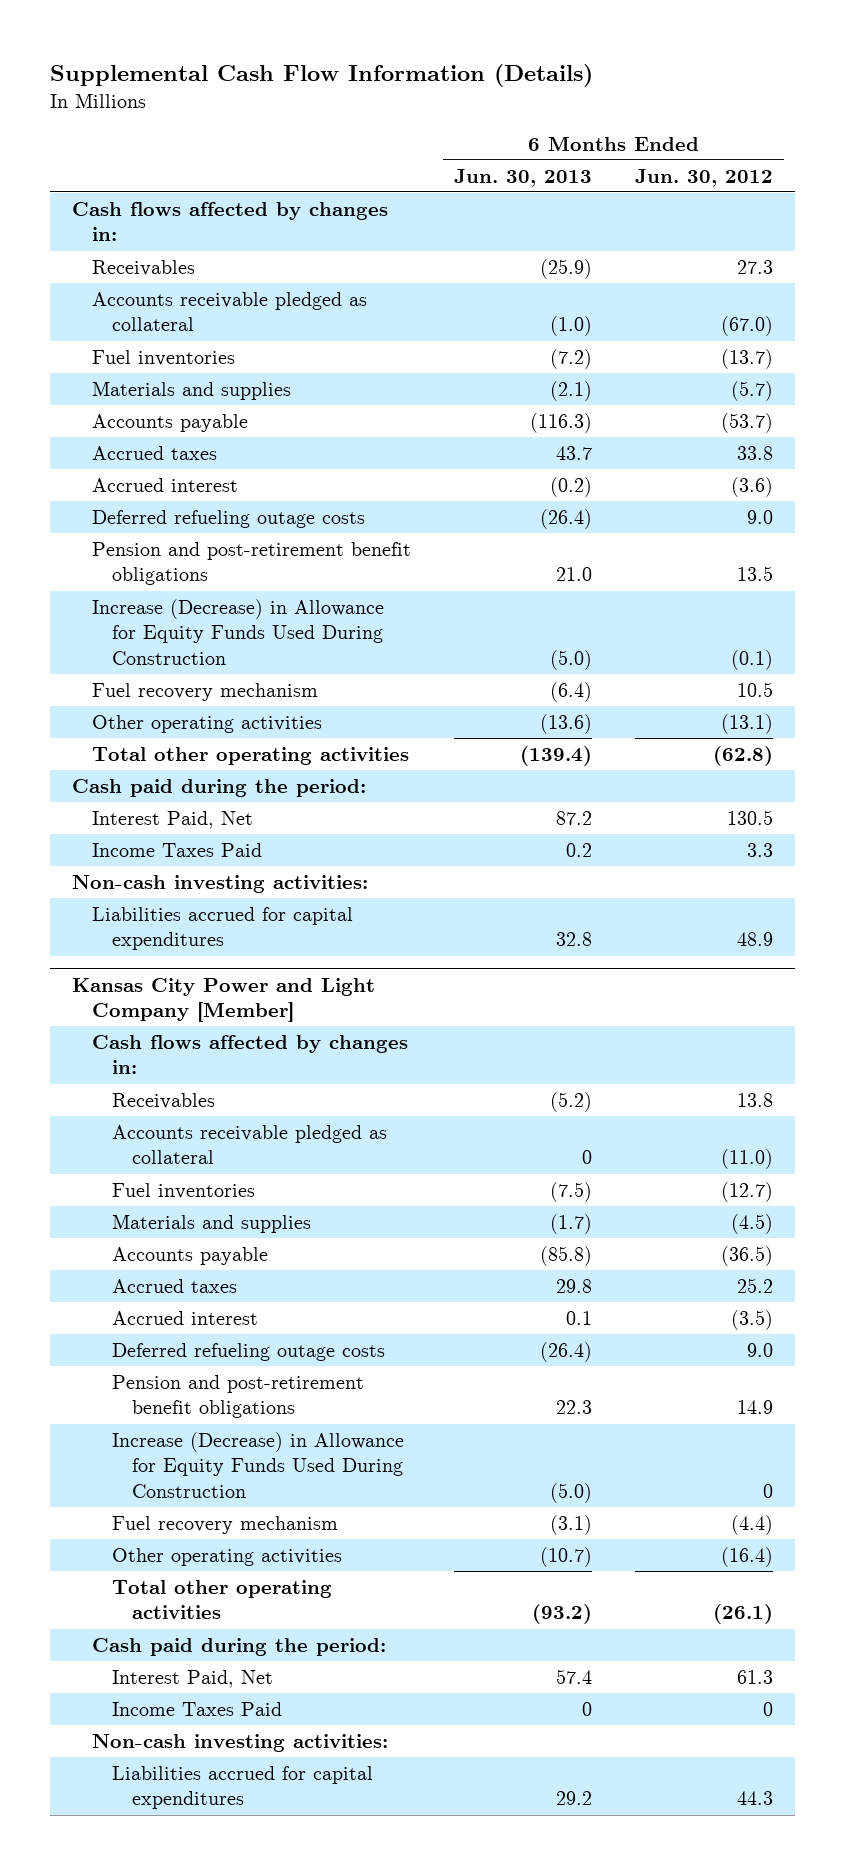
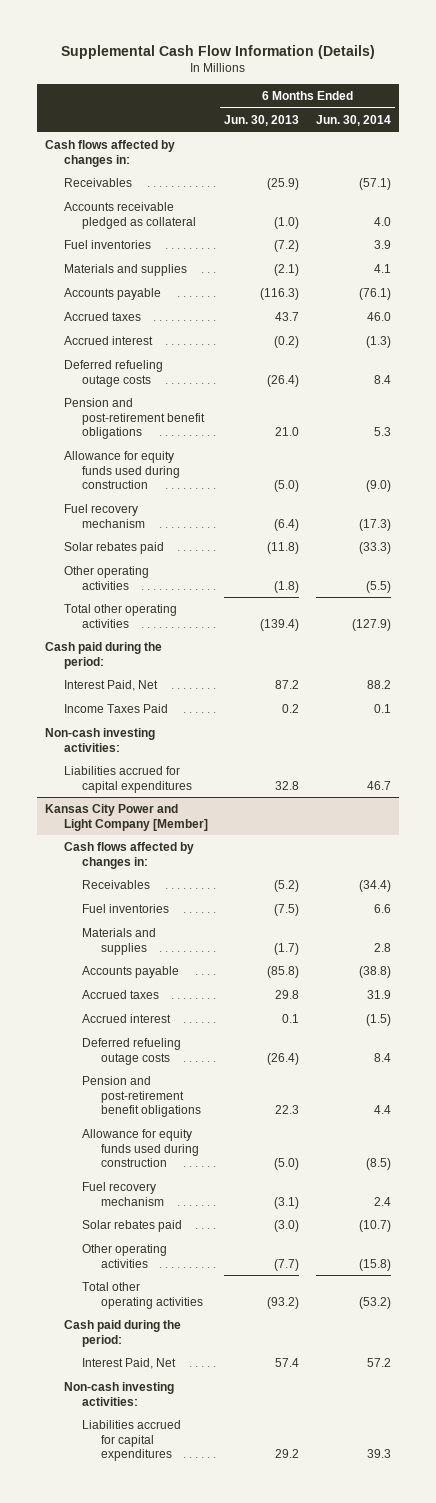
[635,168,774,187] Jun. 30, 2012 -> none
none -> [316,114,392,126] Jun. 30, 2014
[92,598,385,666] Increase (Decrease) in Allowance for Equity Funds Used During Construction -> [63,451,181,490] Allowance for equity funds used during construction
none -> [63,542,164,555] Solar rebates paid
[540,713,593,734] (13.6) -> [274,580,300,593] (1.8)
[112,1124,388,1165] Accounts receivable pledged as collateral -> none
[112,1431,405,1499] Increase (Decrease) in Allowance for Equity Funds Used During Construction -> [82,1129,199,1168] Allowance for equity funds used during construction
none -> [82,1220,183,1233] Solar rebates paid
[540,1546,593,1567] (10.7) -> [274,1258,300,1271] (7.7)
[112,1701,283,1716] Income Taxes Paid -> none

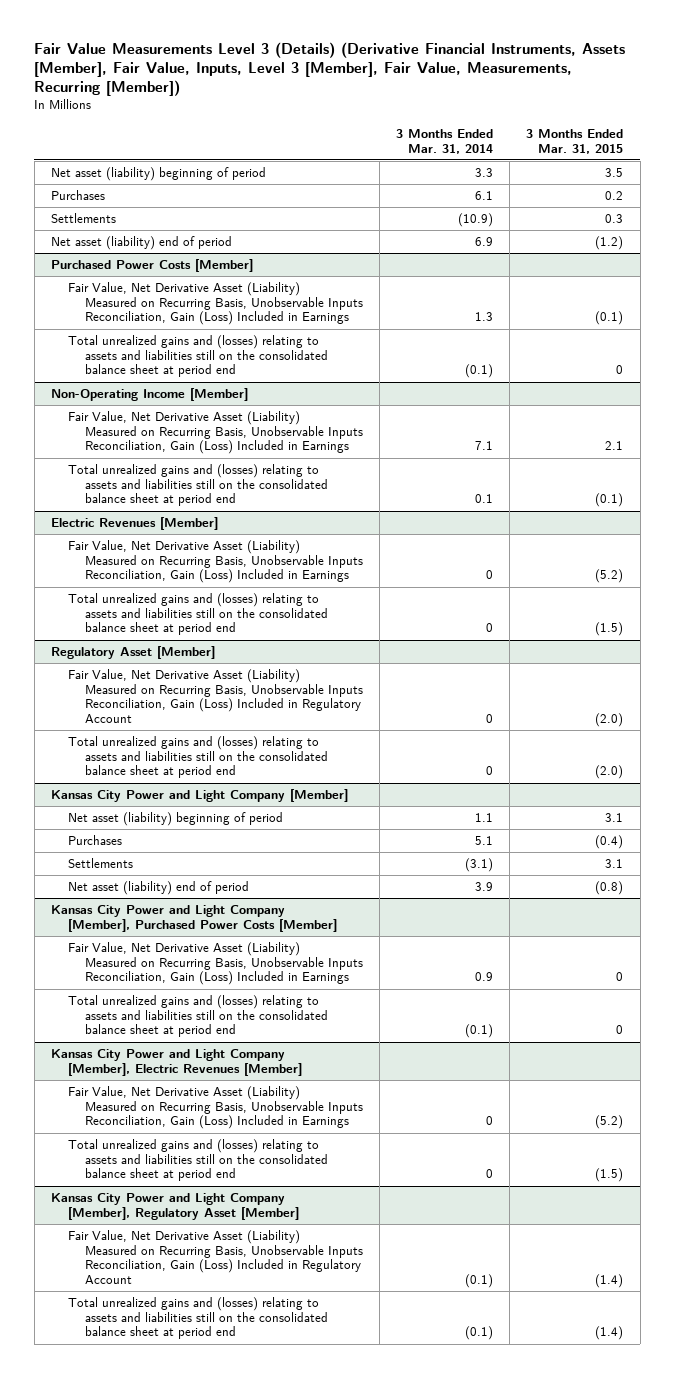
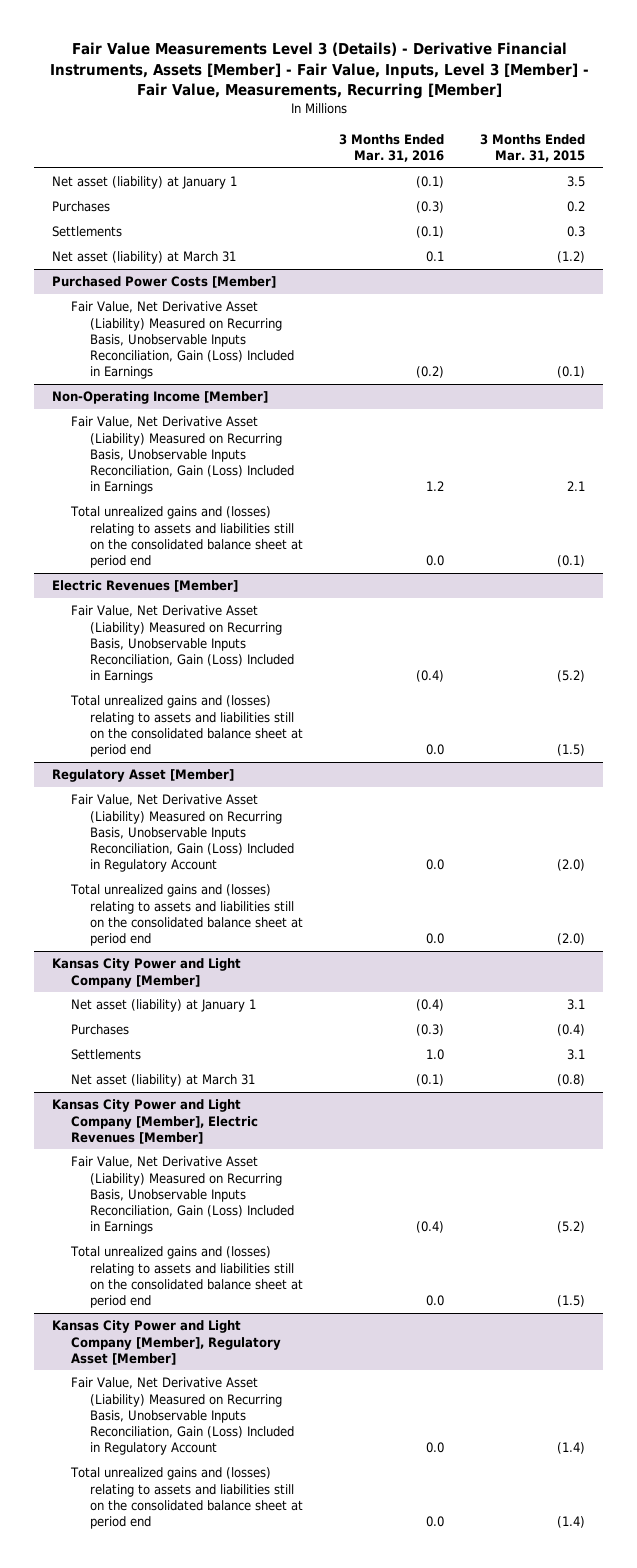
[34,41,626,97] Fair Value Measurements Level 3 (Details) (Derivative Financial Instruments, Assets [Member], Fair Value, Inputs, Level 3 [Member], Fair Value, Measurements, Recurring [Member]) -> [49,42,589,100] Fair Value Measurements Level 3 (Details) - Derivative Financial Instruments, Assets [Member] - Fair Value, Inputs, Level 3 [Member] - Fair Value, Measurements, Recurring [Member]
[396,128,494,154] 3 Months Ended Mar. 31, 2014 -> none
none -> [339,133,445,162] 3 Months Ended Mar. 31, 2016
[50,167,266,182] Net asset (liability) beginning of period -> [51,176,237,190] Net asset (liability) at January 1
[50,236,232,251] Net asset (liability) end of period -> [51,251,236,265] Net asset (liability) at March 31
[67,335,328,378] Total unrealized gains and (losses) relating to assets and liabilities still on the consolidated balance sheet at period end -> none
[67,812,283,827] Net asset (liability) beginning of period -> [71,999,257,1013] Net asset (liability) at January 1
[50,905,337,932] Kansas City Power and Light Company [Member], Purchased Power Costs [Member] -> none
[67,942,363,986] Fair Value, Net Derivative Asset (Liability) Measured on Recurring Basis, Unobservable Inputs Reconciliation, Gain (Loss) Included in Earnings -> none
[67,995,328,1038] Total unrealized gains and (losses) relating to assets and liabilities still on the consolidated balance sheet at period end -> none
[67,881,249,896] Net asset (liability) end of period -> [71,1074,256,1088] Net asset (liability) at March 31

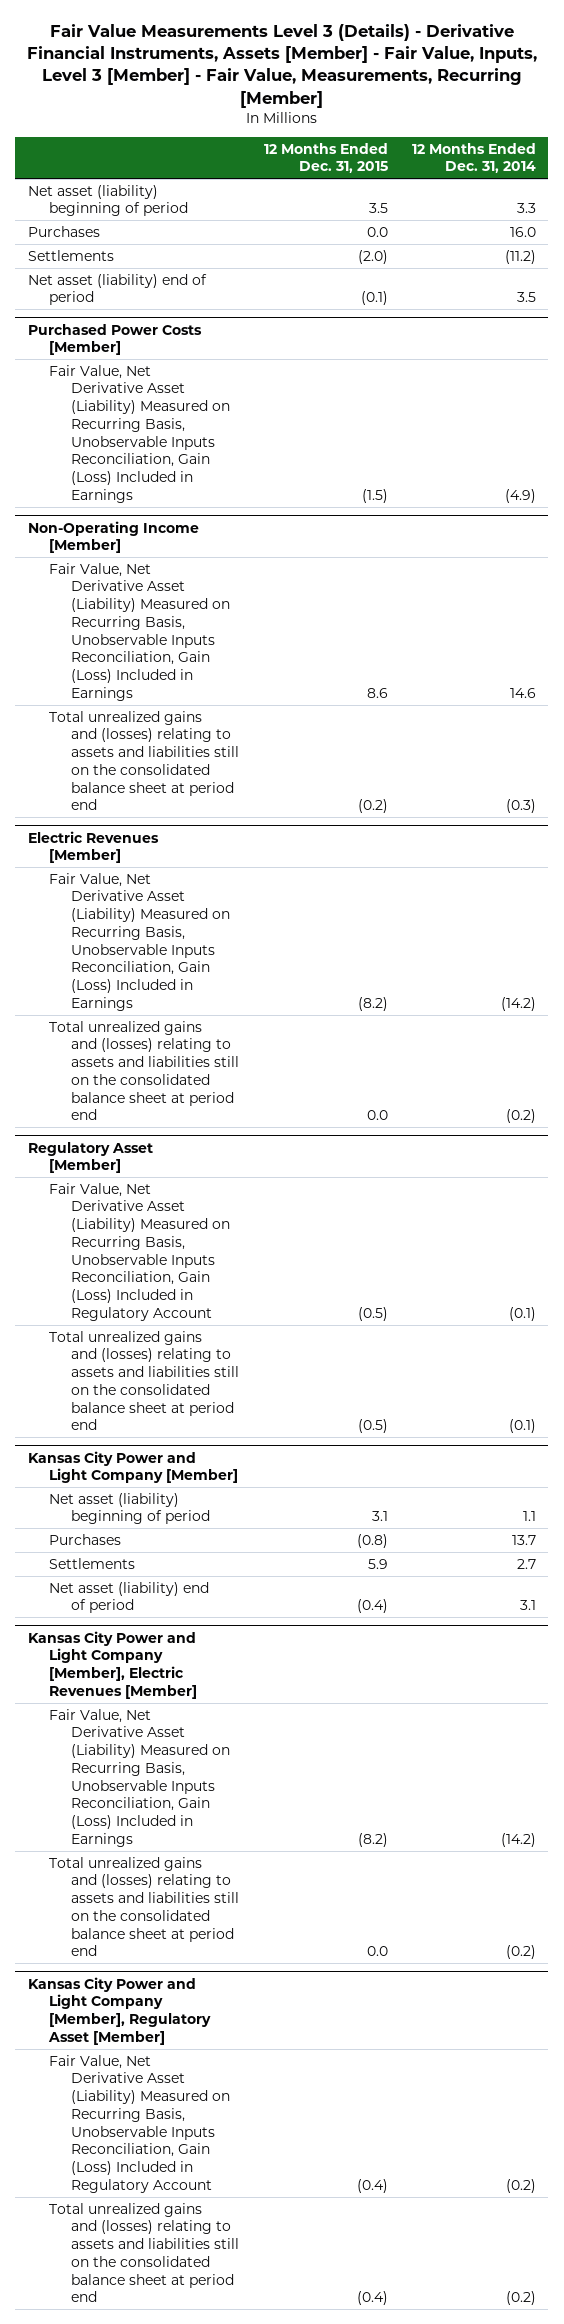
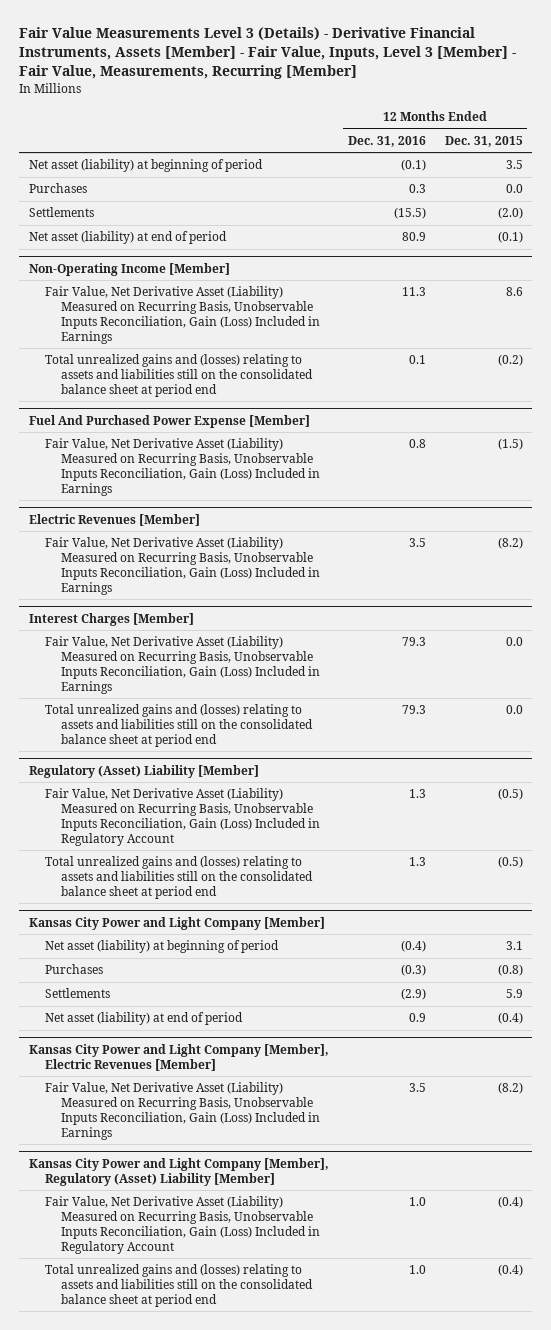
[412,142,537,174] 12 Months Ended Dec. 31, 2014 -> none
none -> [347,135,426,147] Dec. 31, 2016
[27,184,189,217] Net asset (liability) beginning of period -> [28,159,263,173] Net asset (liability) at beginning of period
[27,323,202,356] Purchased Power Costs [Member] -> none
[49,364,231,503] Fair Value, Net Derivative Asset (Liability) Measured on Recurring Basis, Unobservable Inputs Reconciliation, Gain (Loss) Included in Earnings -> none
[27,273,207,306] Net asset (liability) end of period -> [28,231,227,245] Net asset (liability) at end of period
none -> [28,414,310,428] Fuel And Purchased Power Expense [Member]
none -> [44,438,321,496] Fair Value, Net Derivative Asset (Liability) Measured on Recurring Basis, Unobservable Inputs Reconciliation, Gain (Loss) Included in Earnings
none -> [28,612,194,626] Interest Charges [Member]
none -> [44,636,321,694] Fair Value, Net Derivative Asset (Liability) Measured on Recurring Basis, Unobservable Inputs Reconciliation, Gain (Loss) Included in Earnings
[27,1141,153,1174] Regulatory Asset [Member] -> [28,764,259,778] Regulatory (Asset) Liability [Member]
[49,1492,211,1525] Net asset (liability) beginning of period -> [44,940,279,954] Net asset (liability) at beginning of period
[49,1581,210,1614] Net asset (liability) end of period -> [44,1012,243,1026] Net asset (liability) at end of period
[49,1856,240,1957] Total unrealized gains and (losses) relating to assets and liabilities still on the consolidated balance sheet at period end -> none
[27,1976,212,2045] Kansas City Power and Light Company [Member], Regulatory Asset [Member] -> [28,1157,329,1186] Kansas City Power and Light Company [Member], Regulatory (Asset) Liability [Member]

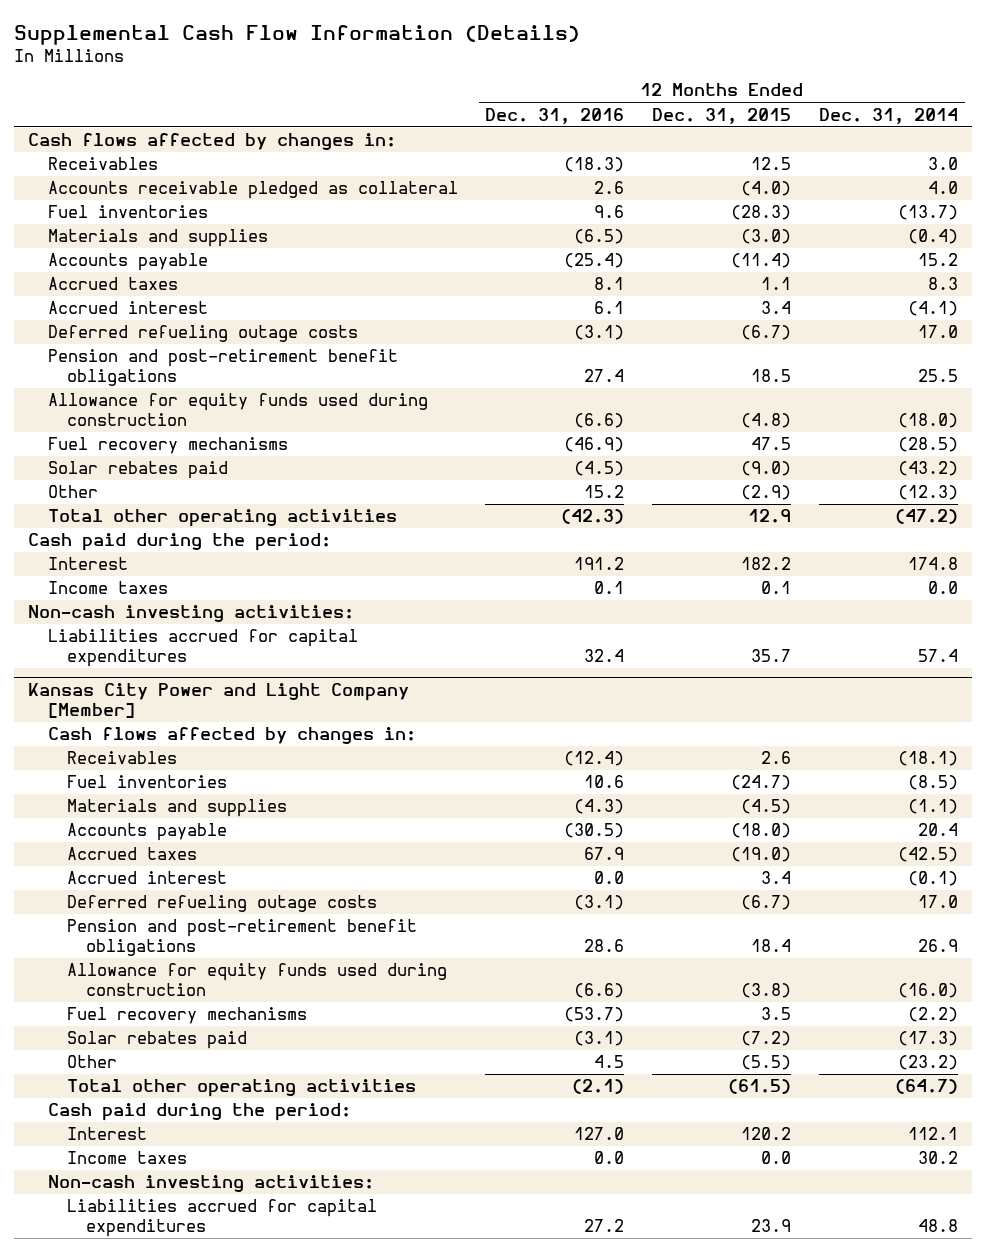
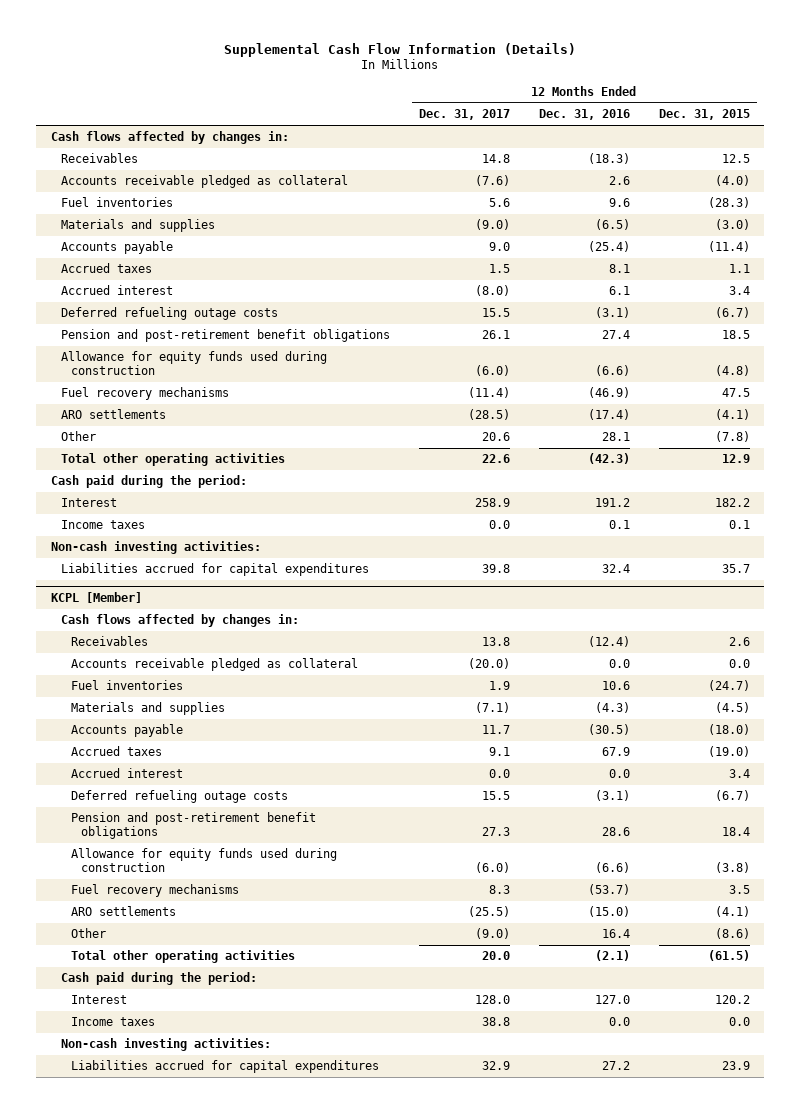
[819,107,959,124] Dec. 31, 2014 -> none
none -> [418,109,510,121] Dec. 31, 2017
[47,461,228,480] Solar rebates paid -> none
none -> [60,409,166,420] ARO settlements
[584,485,625,499] 15.2 -> [601,432,630,442] 28.1
[741,485,792,501] (2.9) -> [714,431,750,443] (7.8)
[28,683,410,719] Kansas City Power and Light Company [Member] -> none
none -> [50,592,142,604] KCPL [Member]
none -> [71,658,359,672] Accounts receivable pledged as collateral
[67,1031,248,1050] Solar rebates paid -> none
none -> [71,906,177,917] ARO settlements
[594,1055,625,1069] 4.5 -> [601,929,630,939] 16.4
[741,1055,792,1071] (5.5) -> [714,928,750,940] (8.6)

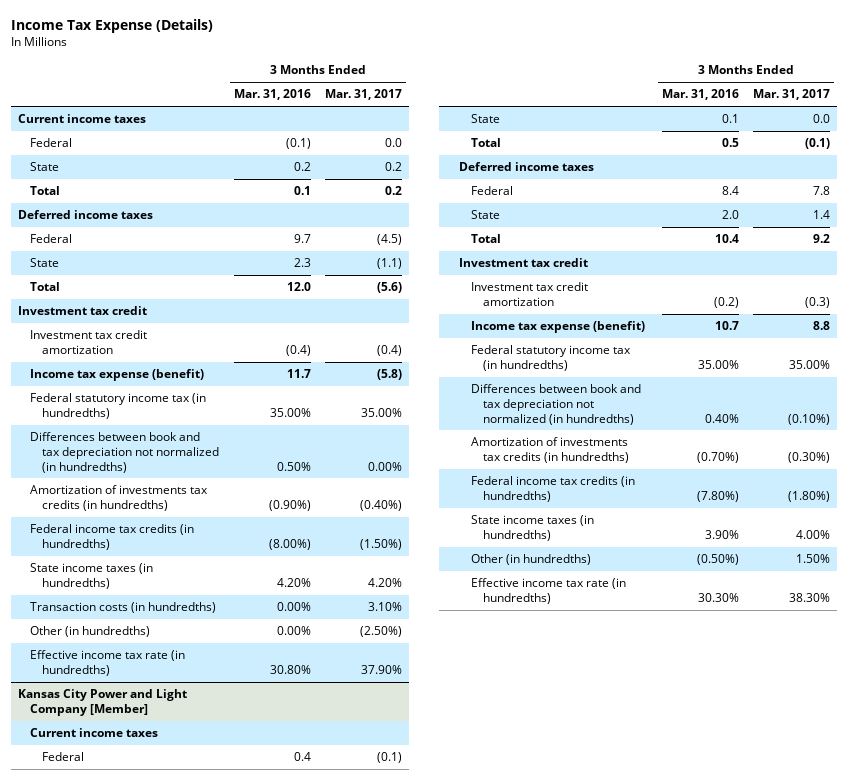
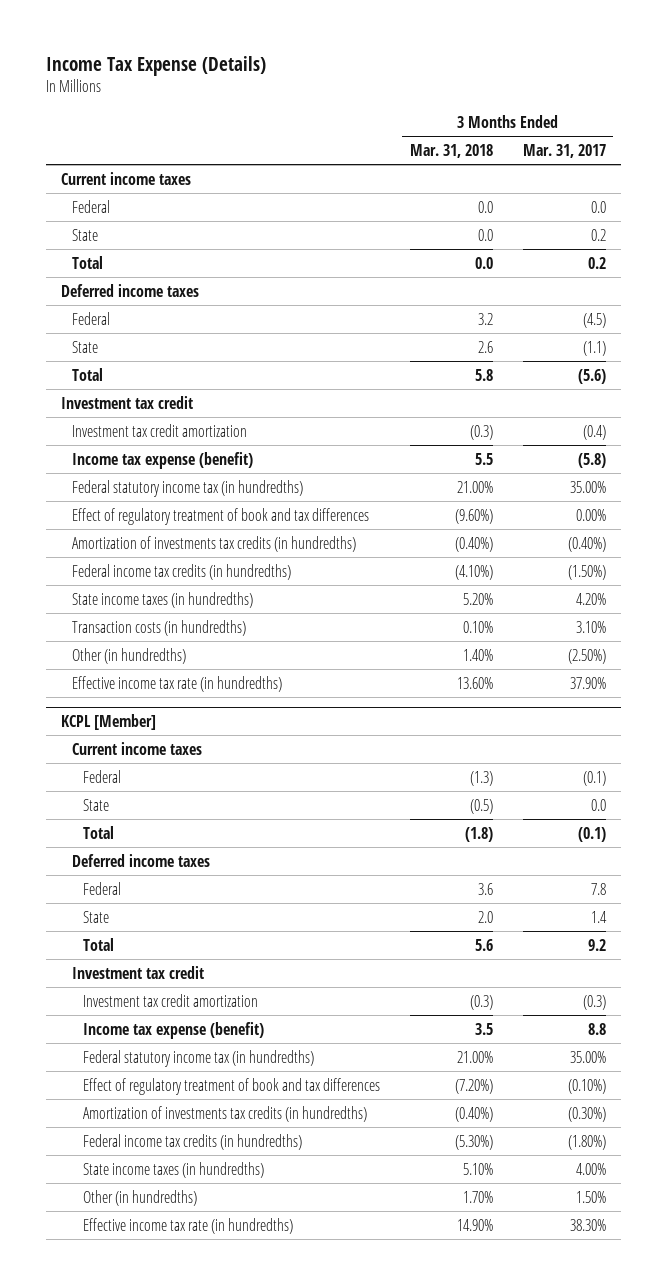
[233,89,311,101] Mar. 31, 2016 -> none
none -> [409,143,493,158] Mar. 31, 2018
[30,432,220,473] Differences between book and tax depreciation not normalized (in hundredths) -> none
none -> [71,507,369,525] Effect of regulatory treatment of book and tax differences
[18,689,188,716] Kansas City Power and Light Company [Member] -> none
none -> [60,713,156,730] KCPL [Member]
[470,384,641,425] Differences between book and tax depreciation not normalized (in hundredths) -> none
none -> [83,1077,381,1095] Effect of regulatory treatment of book and tax differences

